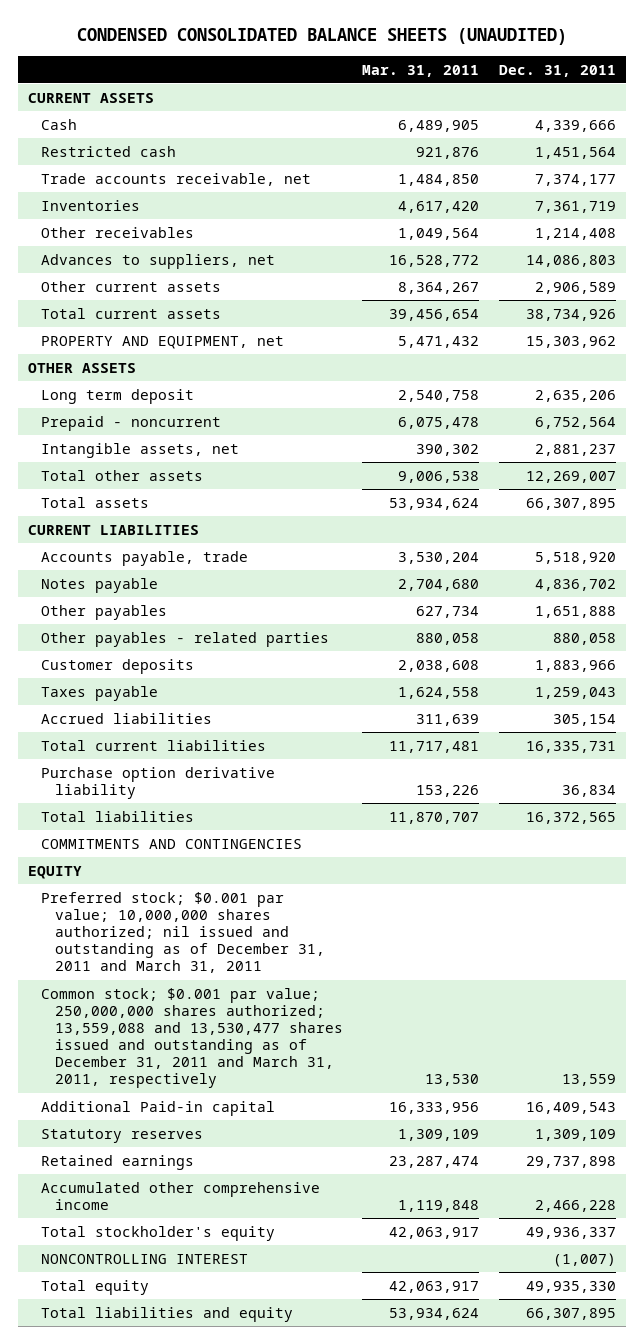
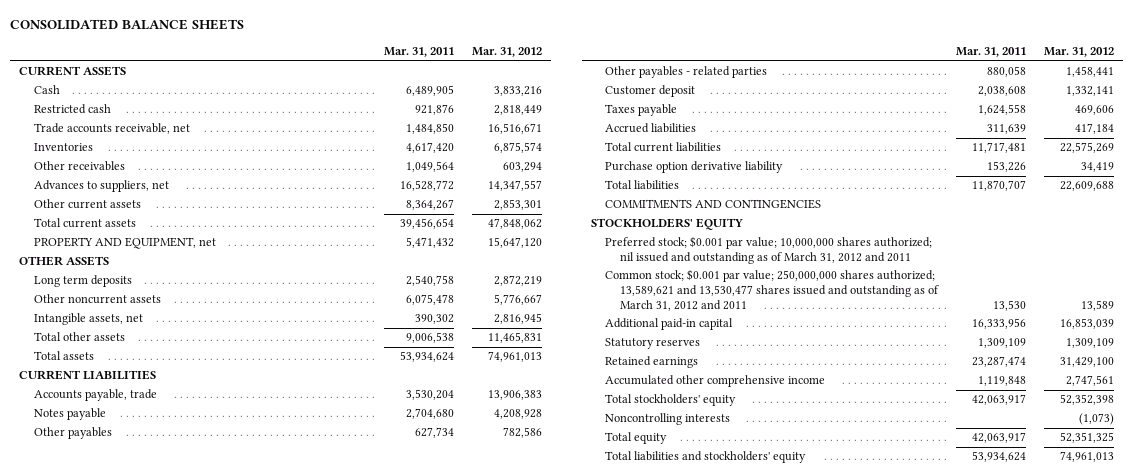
[76,27,567,45] CONDENSED CONSOLIDATED BALANCE SHEETS (UNAUDITED) -> [10,19,245,31] CONSOLIDATED BALANCE SHEETS
[498,64,616,77] Dec. 31, 2011 -> none
none -> [472,47,543,58] Mar. 31, 2012
[41,388,195,404] Long term deposit -> [33,275,132,288] Long term deposits
[41,415,222,431] Prepaid - noncurrent -> [33,294,161,305] Other noncurrent assets
[41,658,195,674] Customer deposits -> [605,85,696,98] Customer deposit
[28,865,83,879] EQUITY -> [590,218,743,231] STOCKHOLDERS' EQUITY
[41,891,325,974] Preferred stock; $0.001 par value; 10,000,000 shares authorized; nil issued and outstanding as of December 31, 2011 and March 31, 2011 -> [605,236,933,265] Preferred stock; $0.001 par value; 10,000,000 shares authorized; nil issued and outstanding as of March 31, 2012 and 2011
[41,987,343,1089] Common stock; $0.001 par value; 250,000,000 shares authorized; 13,559,088 and 13,530,477 shares issued and outstanding as of December 31, 2011 and March 31, 2011, respectively -> [605,269,939,311] Common stock; $0.001 par value; 250,000,000 shares authorized; 13,589,621 and 13,530,477 shares issued and outstanding as of March 31, 2012 and 2011
[41,1100,276,1116] Additional Paid-in capital -> [605,318,734,331] Additional paid-in capital
[41,1225,276,1241] Total stockholder's equity -> [605,394,737,407] Total stockholders' equity
[41,1253,249,1264] NONCONTROLLING INTEREST -> [605,413,731,426] Noncontrolling interests
[41,1306,294,1322] Total liabilities and equity -> [605,451,807,464] Total liabilities and stockholders' equity

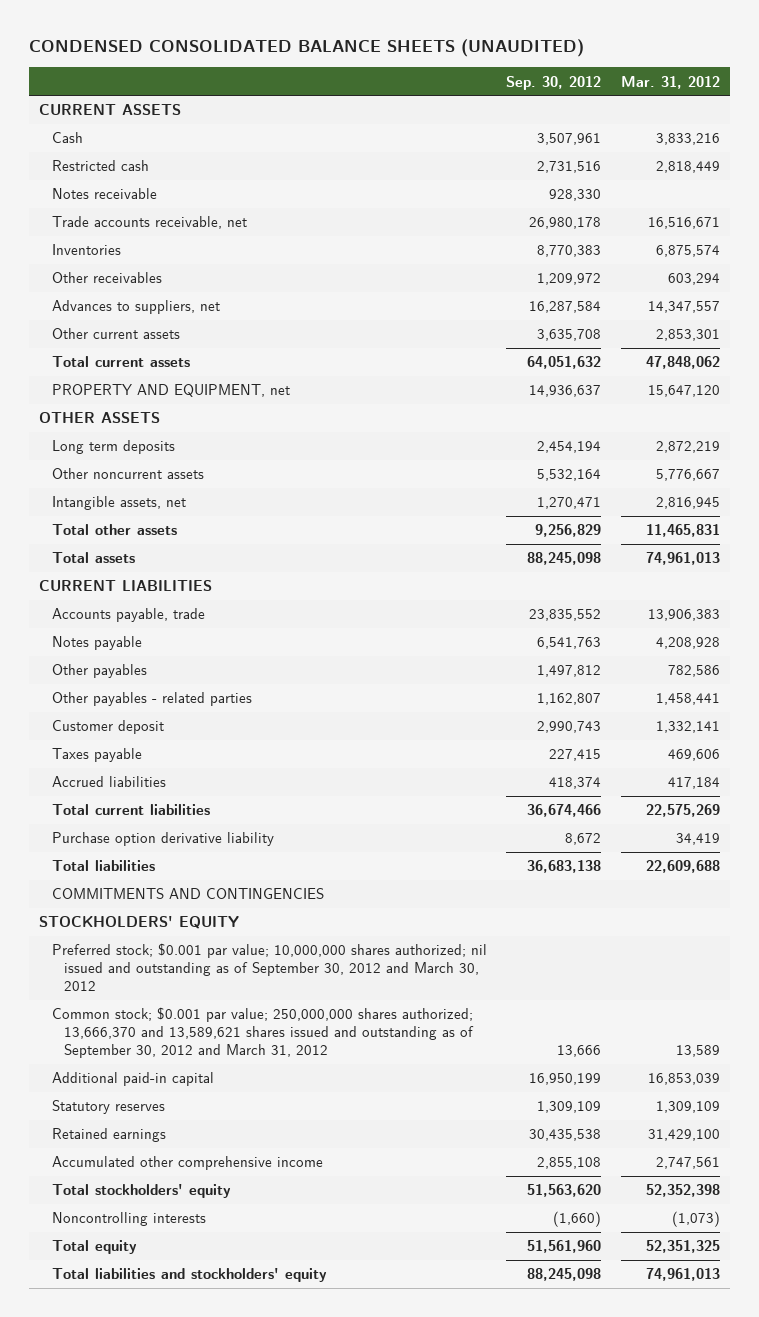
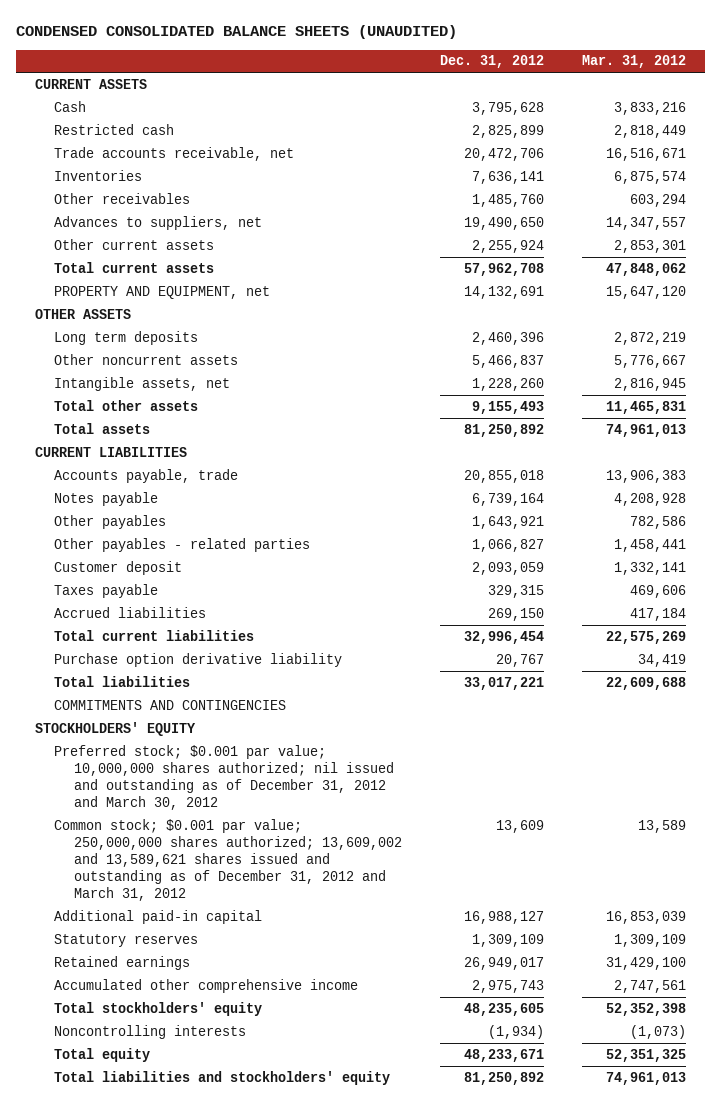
[506,75,602,90] Sep. 30, 2012 -> none
none -> [440,55,545,69] Dec. 31, 2012
[51,188,157,200] Notes receivable -> none
[51,943,487,992] Preferred stock; $0.001 par value; 10,000,000 shares authorized; nil issued and outstanding as of September 30, 2012 and March 30, 2012 -> [54,744,395,810] Preferred stock; $0.001 par value; 10,000,000 shares authorized; nil issued and outstanding as of December 31, 2012 and March 30, 2012
[51,1007,475,1059] Common stock; $0.001 par value; 250,000,000 shares authorized; 13,666,370 and 13,589,621 shares issued and outstanding as of September 30, 2012 and March 31, 2012 -> [54,818,403,901] Common stock; $0.001 par value; 250,000,000 shares authorized; 13,609,002 and 13,589,621 shares issued and outstanding as of December 31, 2012 and March 31, 2012

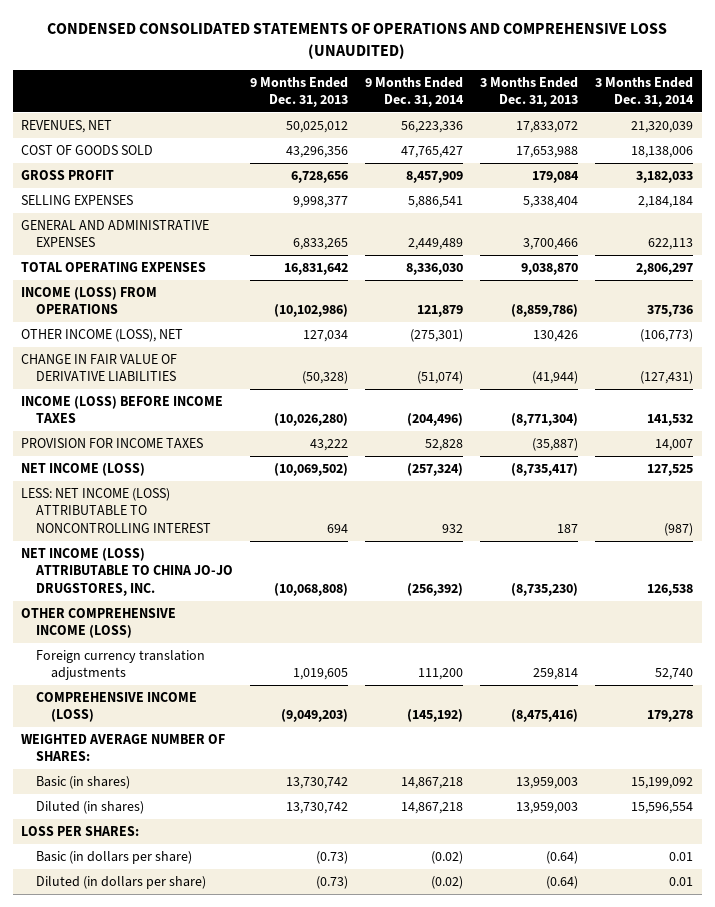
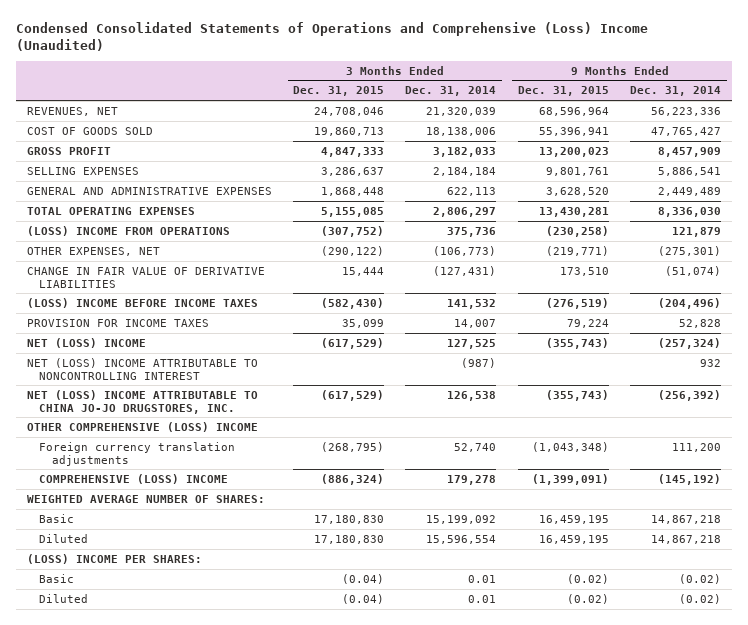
[47,23,668,59] CONDENSED CONSOLIDATED STATEMENTS OF OPERATIONS AND COMPREHENSIVE LOSS (UNAUDITED) -> [15,21,648,52] Condensed Consolidated Statements of Operations and Comprehensive (Loss) Income (Unaudited)
[250,76,349,107] 9 Months Ended Dec. 31, 2013 -> none
[480,76,579,107] 3 Months Ended Dec. 31, 2013 -> none
none -> [292,86,384,97] Dec. 31, 2015
none -> [517,86,609,97] Dec. 31, 2015
[21,286,158,315] INCOME (LOSS) FROM OPERATIONS -> [26,225,230,236] (LOSS) INCOME FROM OPERATIONS
[21,328,184,342] OTHER INCOME (LOSS), NET -> [26,246,160,256] OTHER EXPENSES, NET
[21,395,224,424] INCOME (LOSS) BEFORE INCOME TAXES -> [26,297,258,308] (LOSS) INCOME BEFORE INCOME TAXES
[21,462,146,476] NET INCOME (LOSS) -> [26,337,146,348] NET (LOSS) INCOME
[21,487,212,533] LESS: NET INCOME (LOSS) ATTRIBUTABLE TO NONCONTROLLING INTEREST -> [26,357,258,380] NET (LOSS) INCOME ATTRIBUTABLE TO NONCONTROLLING INTEREST
[21,547,234,596] NET INCOME (LOSS) ATTRIBUTABLE TO CHINA JO-JO DRUGSTORES, INC. -> [26,389,258,414] NET (LOSS) INCOME ATTRIBUTABLE TO CHINA JO-JO DRUGSTORES, INC.
[21,607,177,639] OTHER COMPREHENSIVE INCOME (LOSS) -> [26,421,258,432] OTHER COMPREHENSIVE (LOSS) INCOME
[36,691,198,723] COMPREHENSIVE INCOME (LOSS) -> [39,473,229,484] COMPREHENSIVE (LOSS) INCOME
[36,775,131,789] Basic (in shares) -> [39,513,75,523] Basic
[36,800,145,814] Diluted (in shares) -> [39,533,89,543] Diluted
[21,825,140,836] LOSS PER SHARES: -> [26,553,202,564] (LOSS) INCOME PER SHARES:
[36,850,193,864] Basic (in dollars per share) -> [39,573,75,583] Basic
[36,875,207,889] Diluted (in dollars per share) -> [39,593,89,603] Diluted

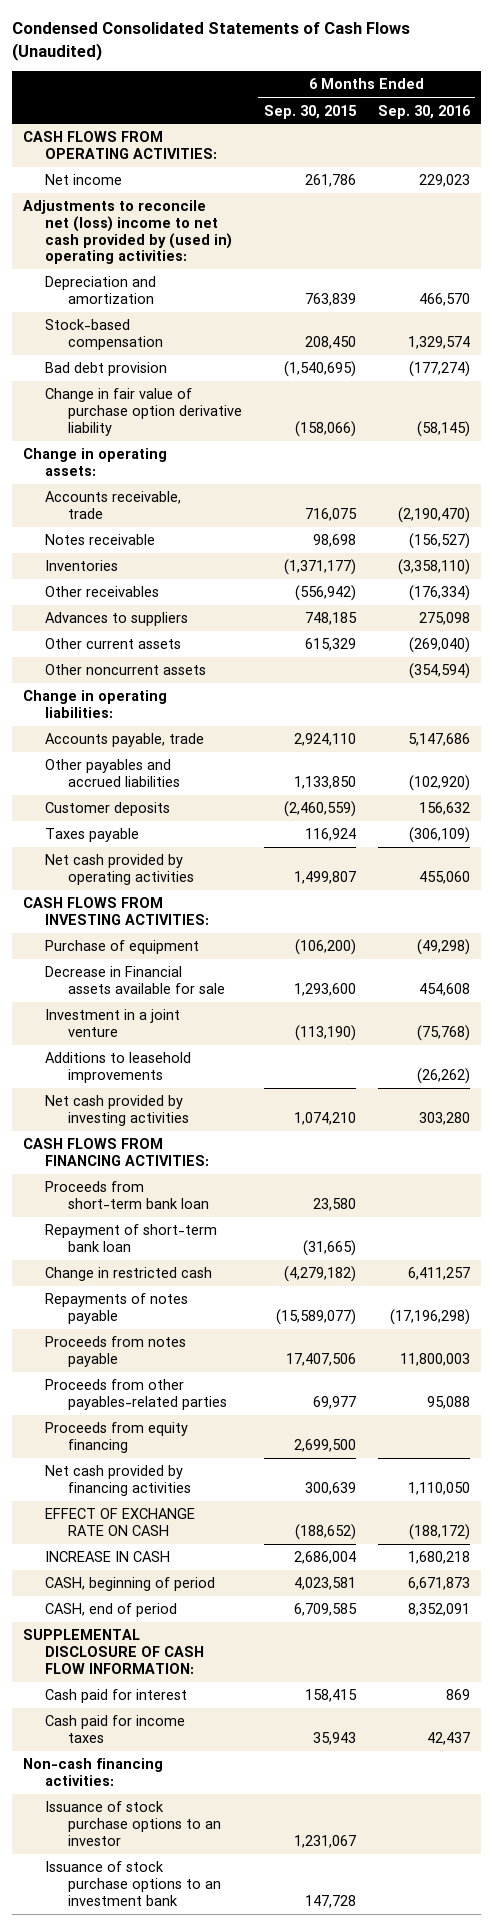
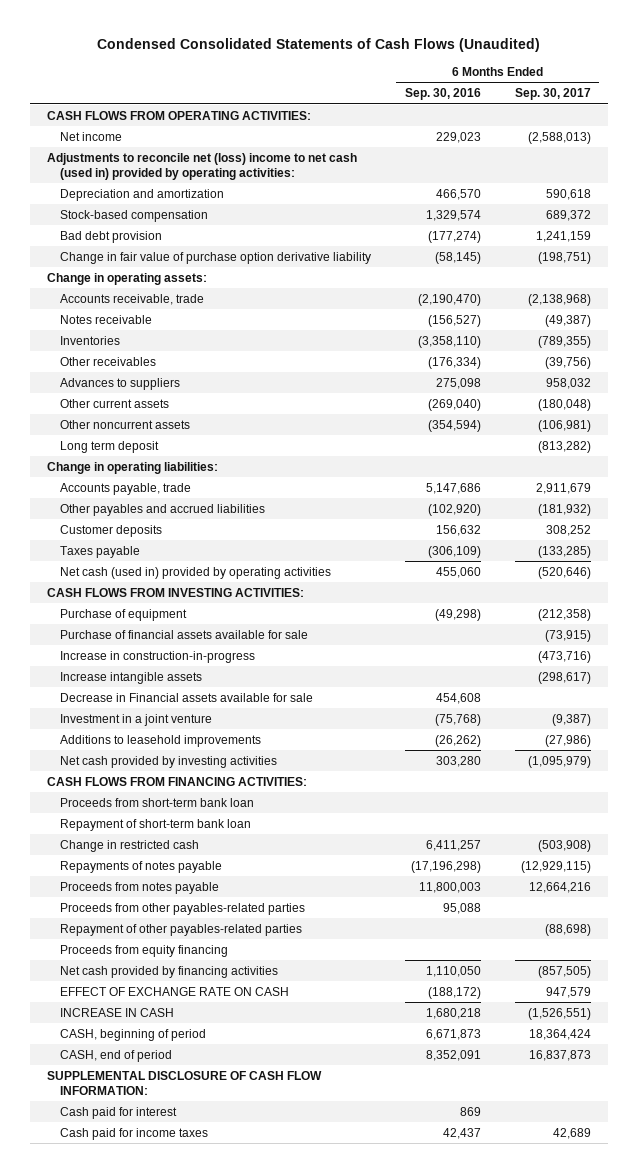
[263,104,357,119] Sep. 30, 2015 -> none
none -> [514,88,591,101] Sep. 30, 2017
[22,200,233,265] Adjustments to reconcile net (loss) income to net cash provided by (used in) operating activities: -> [46,152,357,181] Adjustments to reconcile net (loss) income to net cash (used in) provided by operating activities:
none -> [59,440,159,453] Long term deposit
[45,854,194,885] Net cash provided by operating activities -> [59,566,331,579] Net cash (used in) provided by operating activities
none -> [59,629,308,639] Purchase of financial assets available for sale
none -> [59,650,255,663] Increase in construction-in-progress
none -> [59,671,202,684] Increase intangible assets
none -> [59,923,302,936] Repayment of other payables-related parties
[22,1758,163,1786] Non-cash financing activities: -> none
[45,1801,221,1846] Issuance of stock purchase options to an investor -> none
[45,1861,221,1906] Issuance of stock purchase options to an investment bank -> none

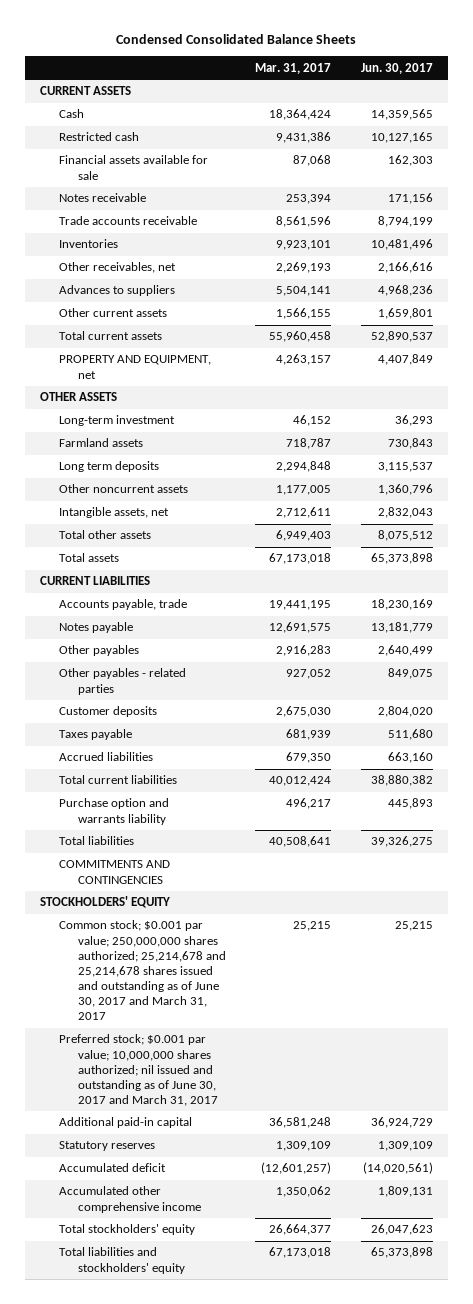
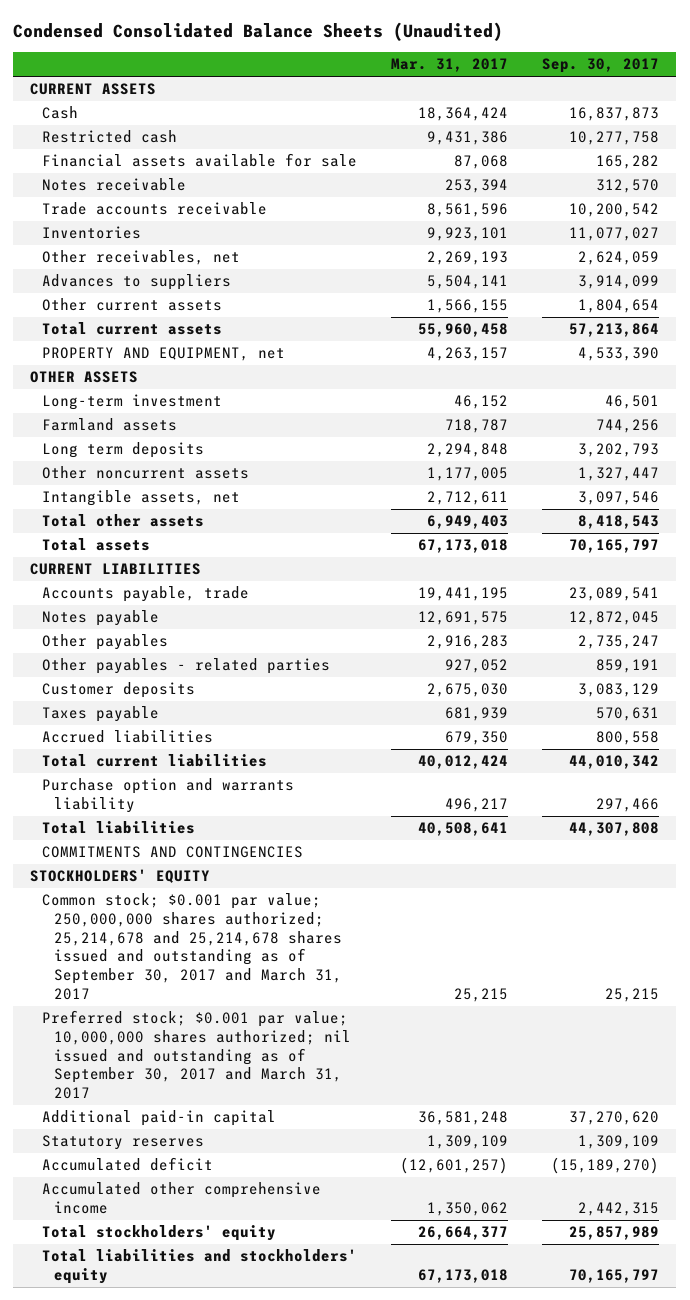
[116,33,357,44] Condensed Consolidated Balance Sheets -> [13,21,504,41] Condensed Consolidated Balance Sheets (Unaudited)
[360,62,433,74] Jun. 30, 2017 -> none
none -> [542,58,660,74] Sep. 30, 2017
[58,920,226,1021] Common stock; $0.001 par value; 250,000,000 shares authorized; 25,214,678 and 25,214,678 shares issued and outstanding as of June 30, 2017 and March 31, 2017 -> [42,893,343,1000] Common stock; $0.001 par value; 250,000,000 shares authorized; 25,214,678 and 25,214,678 shares issued and outstanding as of September 30, 2017 and March 31, 2017
[58,1034,218,1106] Preferred stock; $0.001 par value; 10,000,000 shares authorized; nil issued and outstanding as of June 30, 2017 and March 31, 2017 -> [42,1010,352,1100] Preferred stock; $0.001 par value; 10,000,000 shares authorized; nil issued and outstanding as of September 30, 2017 and March 31, 2017

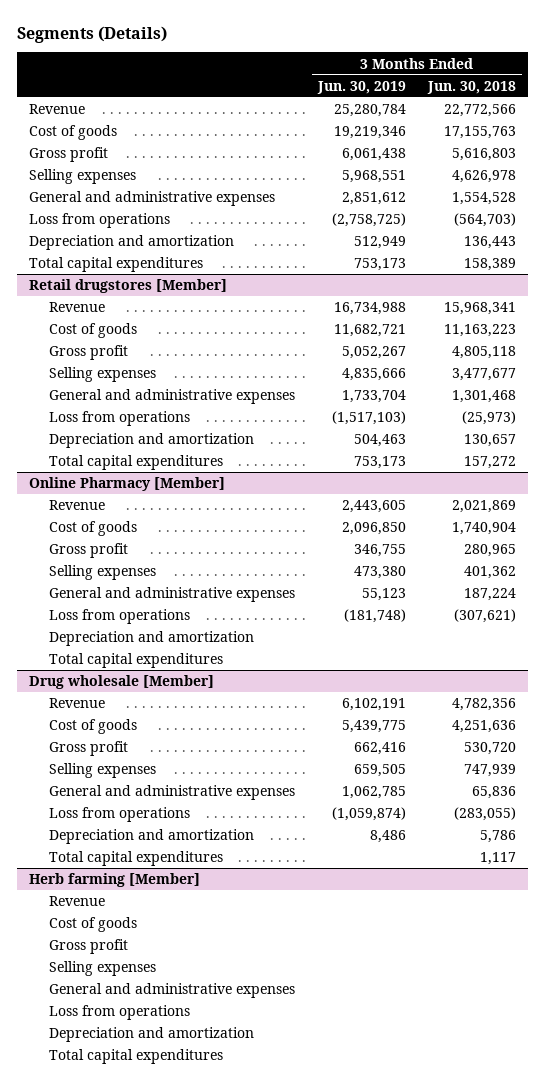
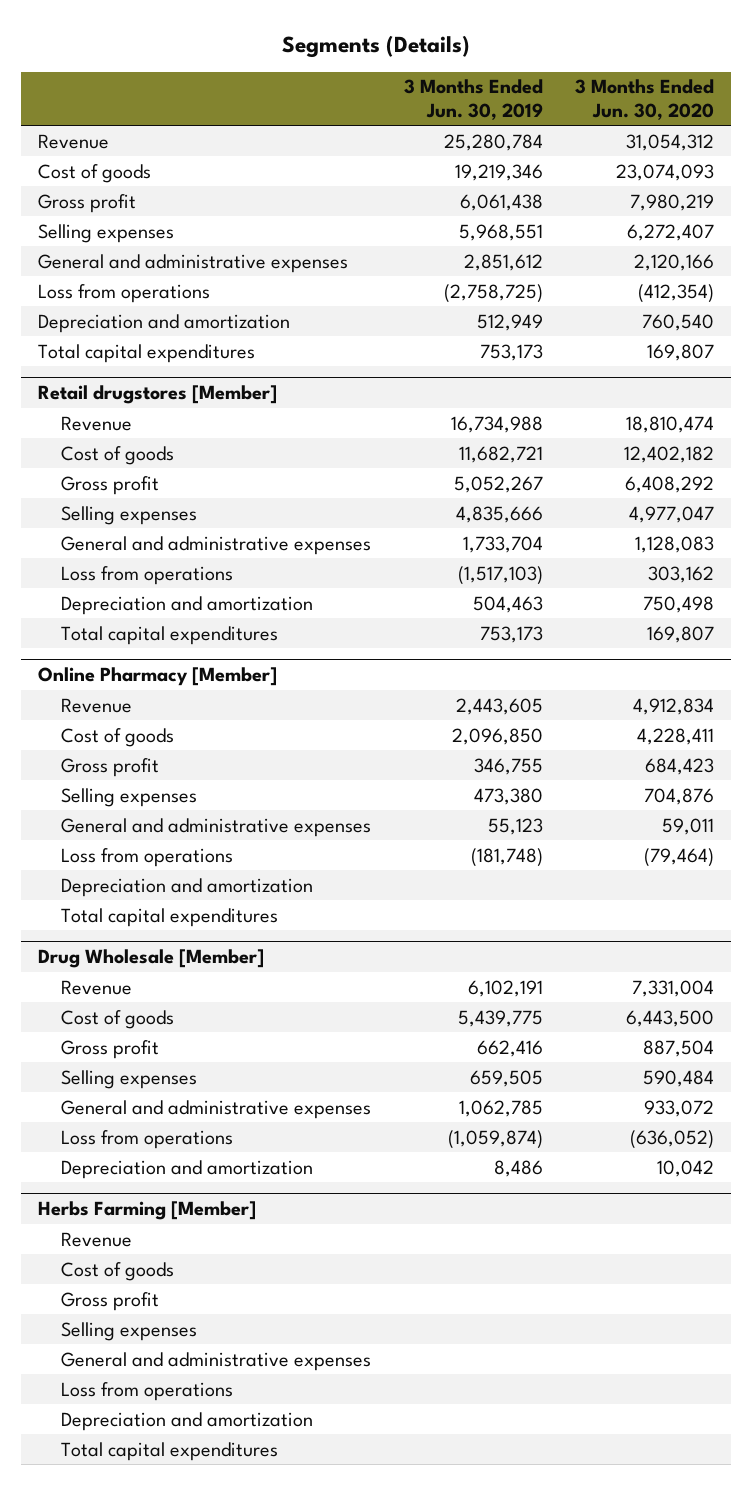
[427,80,517,94] Jun. 30, 2018 -> none
none -> [575,79,715,120] 3 Months Ended Jun. 30, 2020
[28,675,214,690] Drug wholesale [Member] -> [37,949,264,969] Drug Wholesale [Member]
[48,851,223,867] Total capital expenditures -> none
[28,873,200,888] Herb farming [Member] -> [37,1201,256,1221] Herbs Farming [Member]

